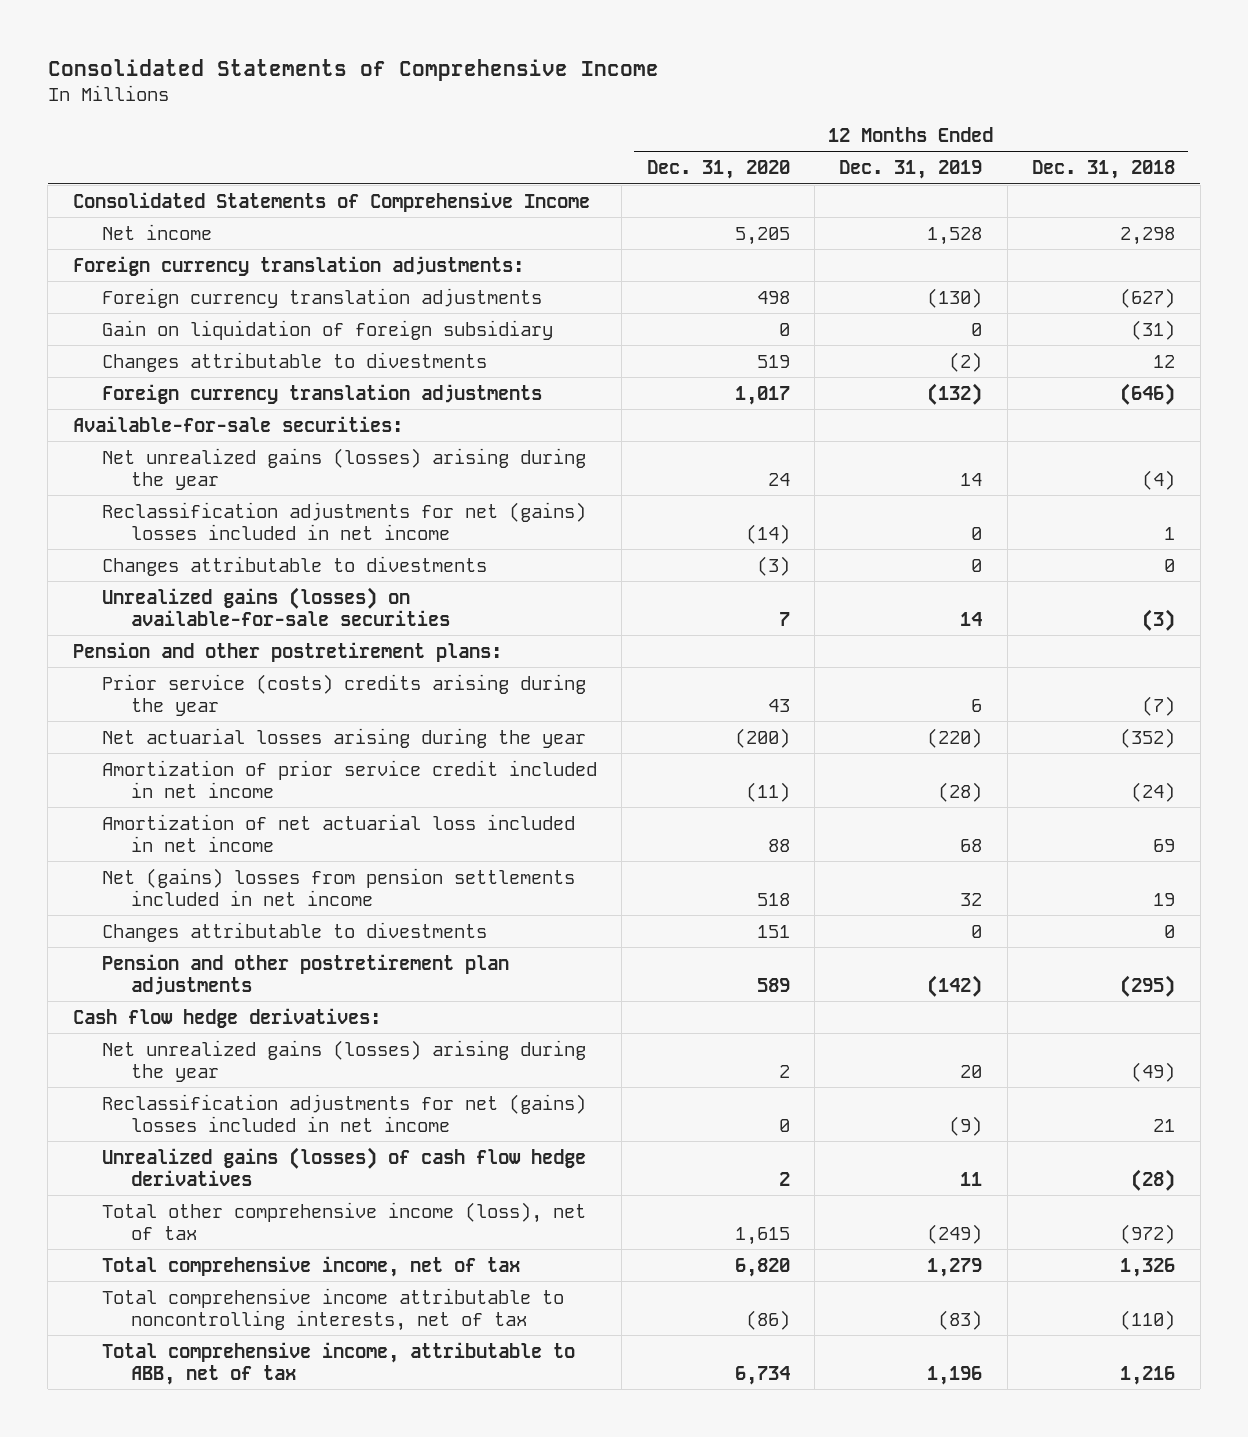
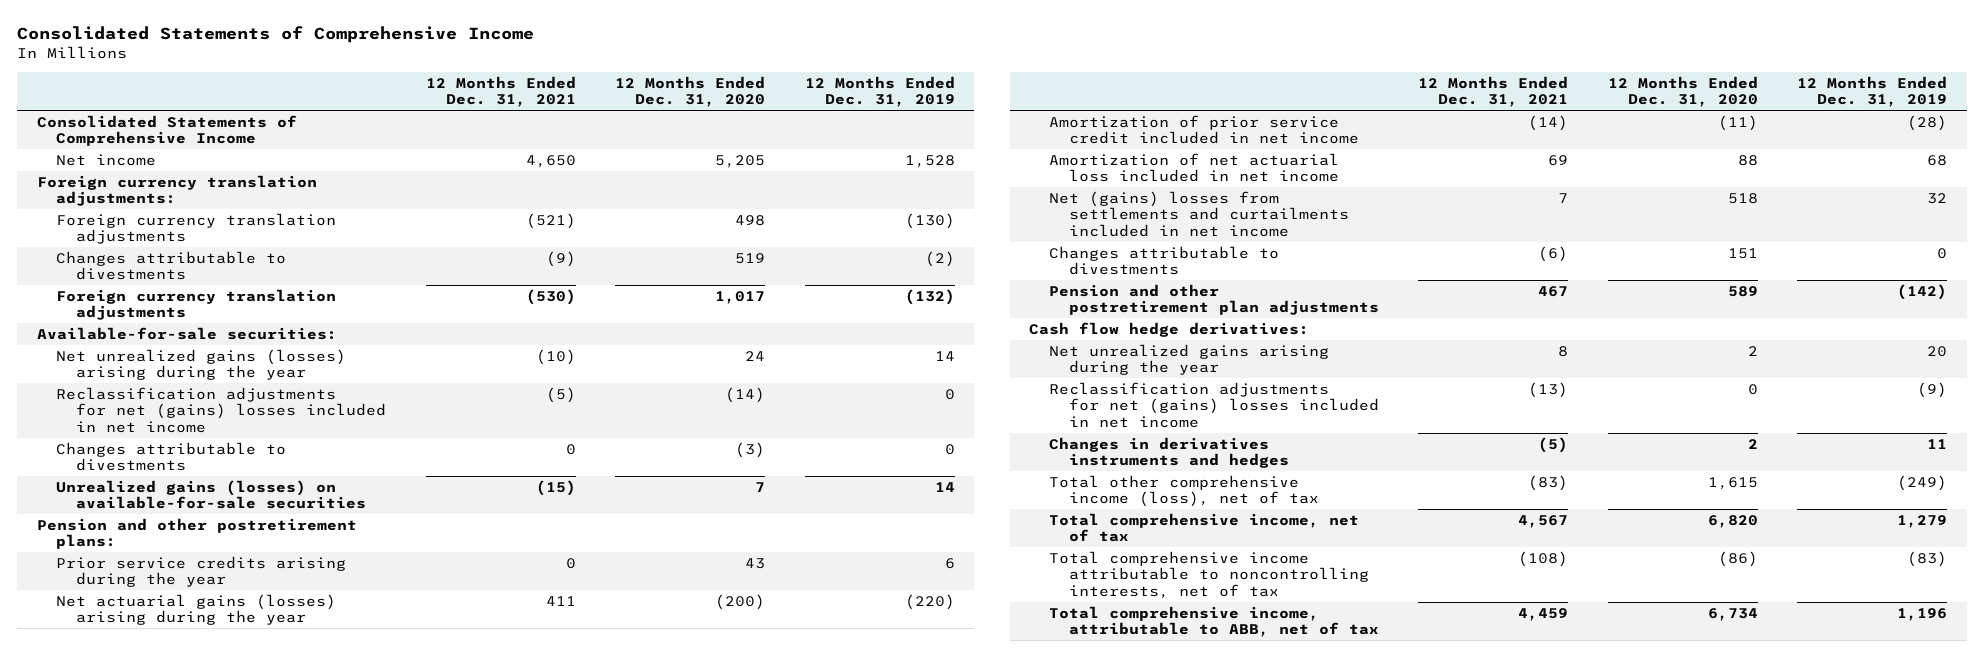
[1032,160,1176,180] Dec. 31, 2018 -> none
none -> [425,75,576,108] 12 Months Ended Dec. 31, 2021
[101,319,553,340] Gain on liquidation of foreign subsidiary -> none
[101,673,586,716] Prior service (costs) credits arising during the year -> [56,555,347,588] Prior service credits arising during the year
[101,727,586,748] Net actuarial losses arising during the year -> [56,593,337,626] Net actuarial gains (losses) arising during the year
[101,867,575,906] Net (gains) losses from pension settlements included in net income -> [1048,190,1349,237] Net (gains) losses from settlements and curtailments included in net income
[101,1039,586,1082] Net unrealized gains (losses) arising during the year -> [1048,343,1329,376] Net unrealized gains arising during the year
[101,1146,586,1186] Unrealized gains (losses) of cash flow hedge derivatives -> [1048,436,1289,469] Changes in derivatives instruments and hedges

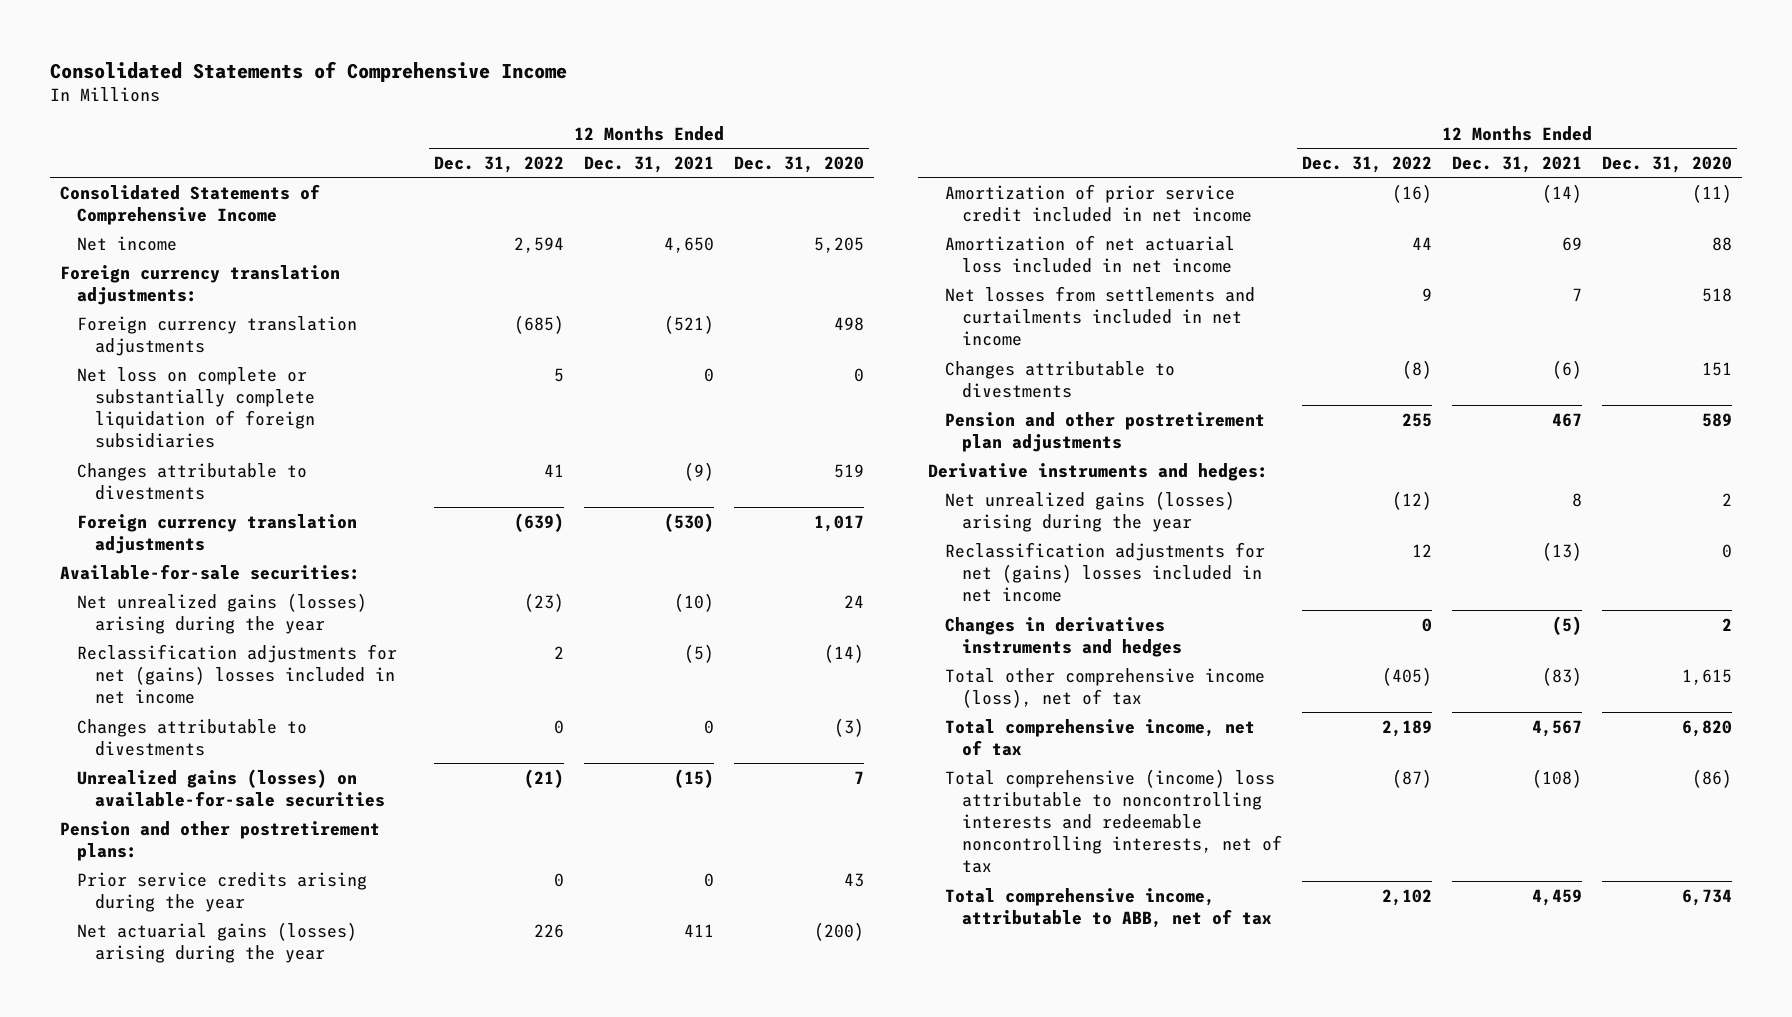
[804,75,955,108] 12 Months Ended Dec. 31, 2019 -> none
none -> [434,155,565,173] Dec. 31, 2022
none -> [77,366,315,449] Net loss on complete or substantially complete liquidation of foreign subsidiaries
[1048,190,1349,237] Net (gains) losses from settlements and curtailments included in net income -> [945,285,1256,347] Net losses from settlements and curtailments included in net income
[1029,321,1310,337] Cash flow hedge derivatives: -> [928,462,1269,481] Derivative instruments and hedges:
[1048,343,1329,376] Net unrealized gains arising during the year -> [945,490,1236,532] Net unrealized gains (losses) arising during the year
[1048,550,1369,599] Total comprehensive income attributable to noncontrolling interests, net of tax -> [945,768,1283,874] Total comprehensive (income) loss attributable to noncontrolling interests and redeemable noncontrolling interests, net of tax

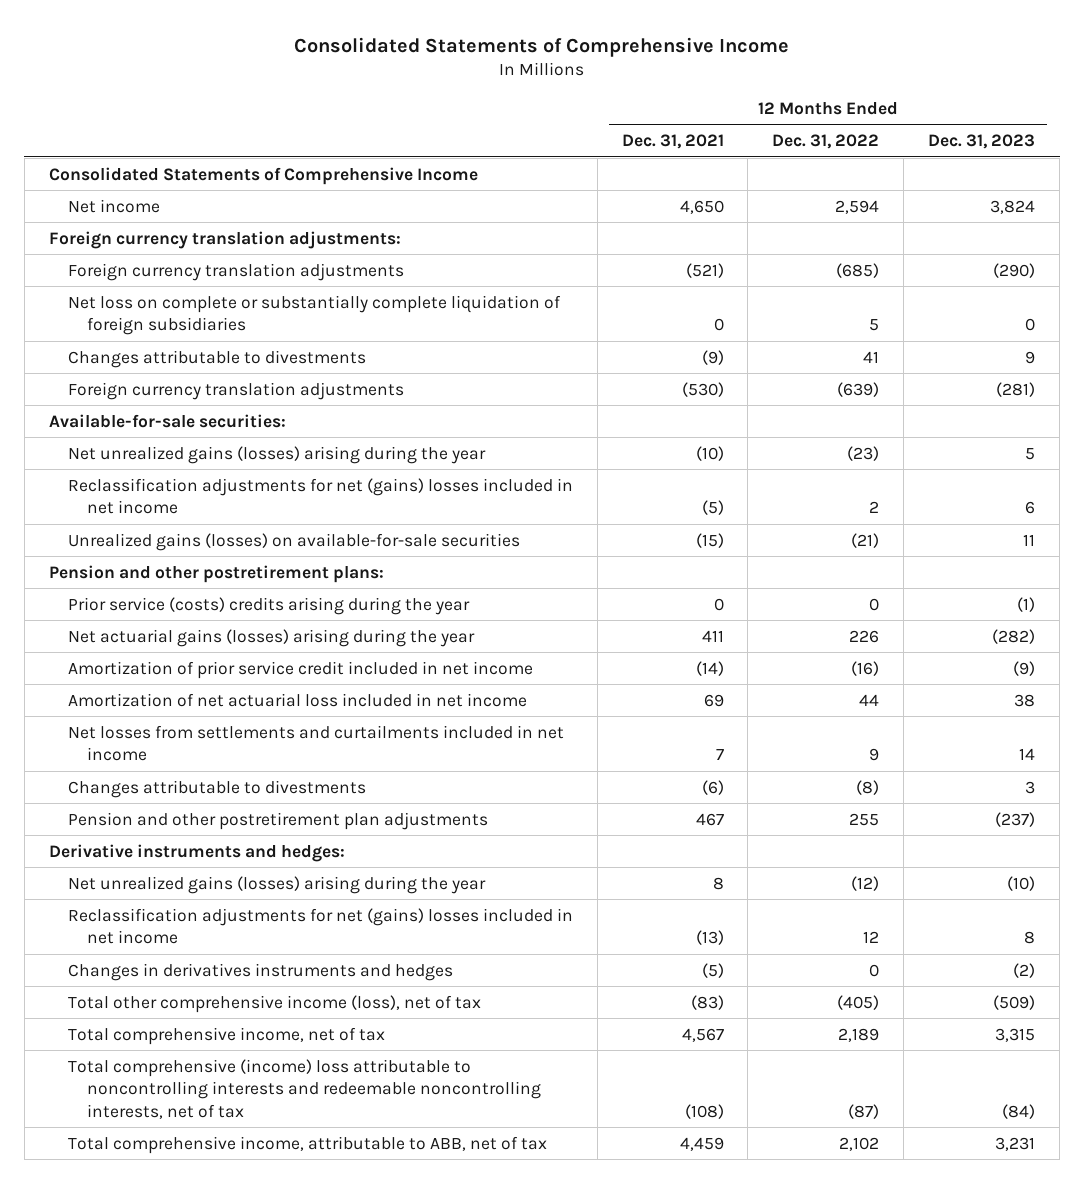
[734,155,865,173] Dec. 31, 2020 -> none
none -> [928,134,1036,150] Dec. 31, 2023
[77,718,308,756] Changes attributable to divestments -> none
[77,871,368,912] Prior service credits arising during the year -> [67,596,470,615] Prior service (costs) credits arising during the year

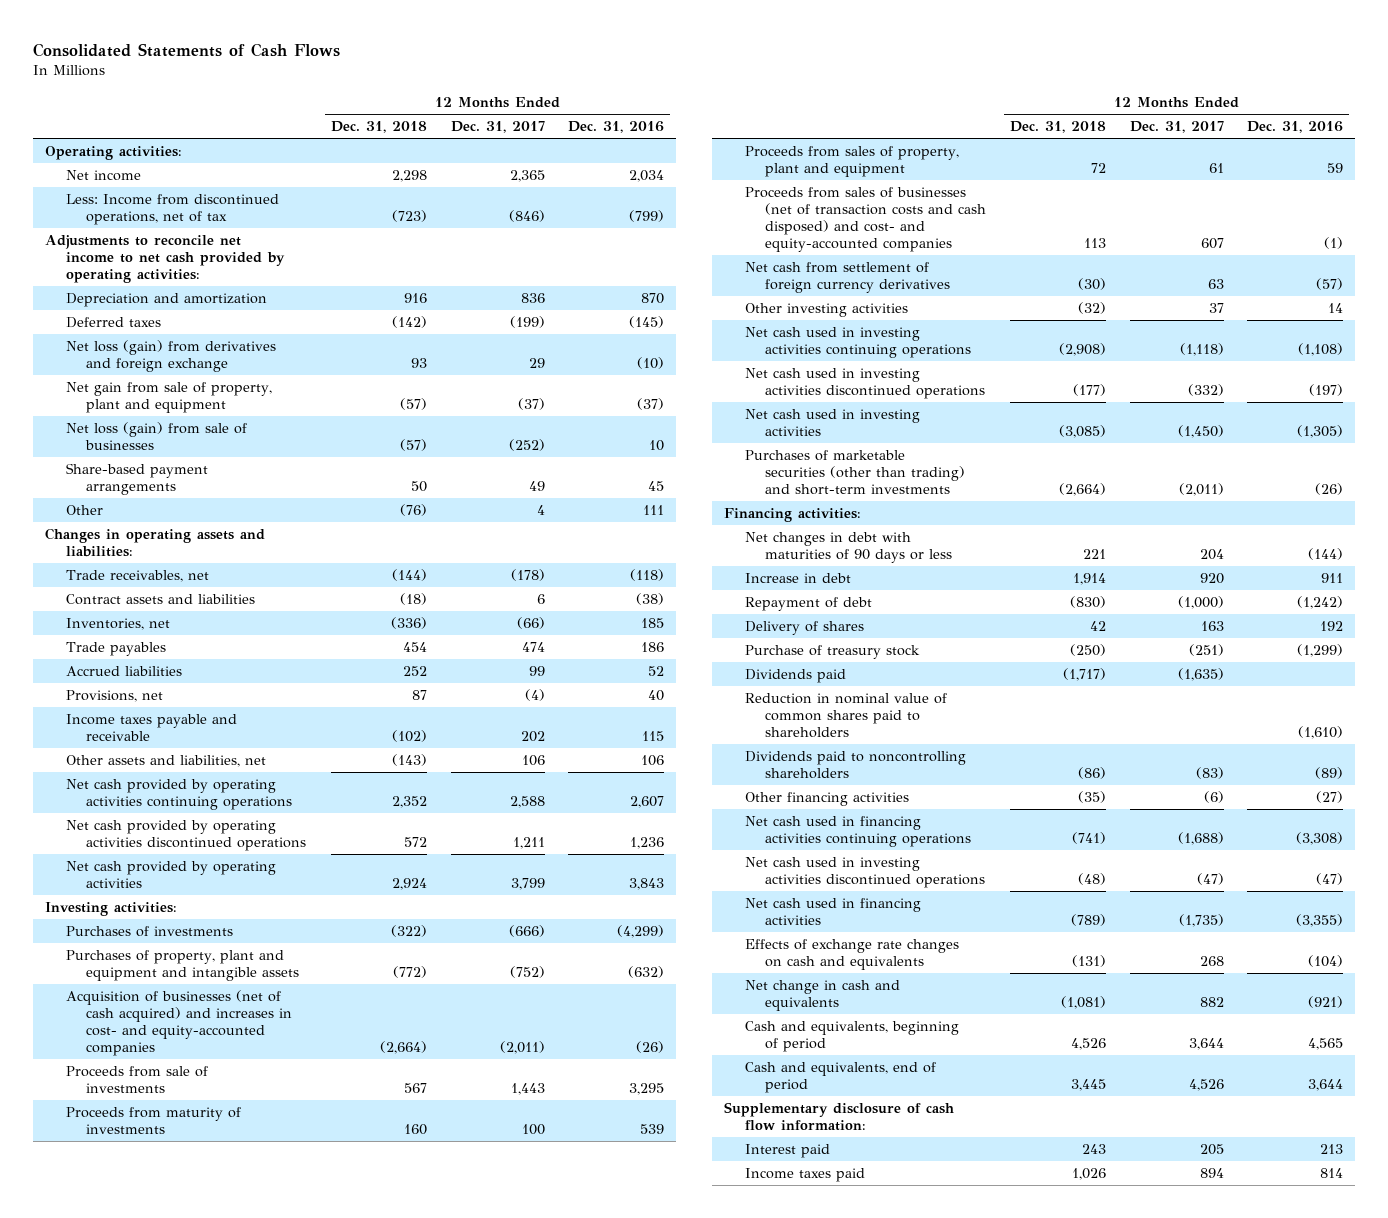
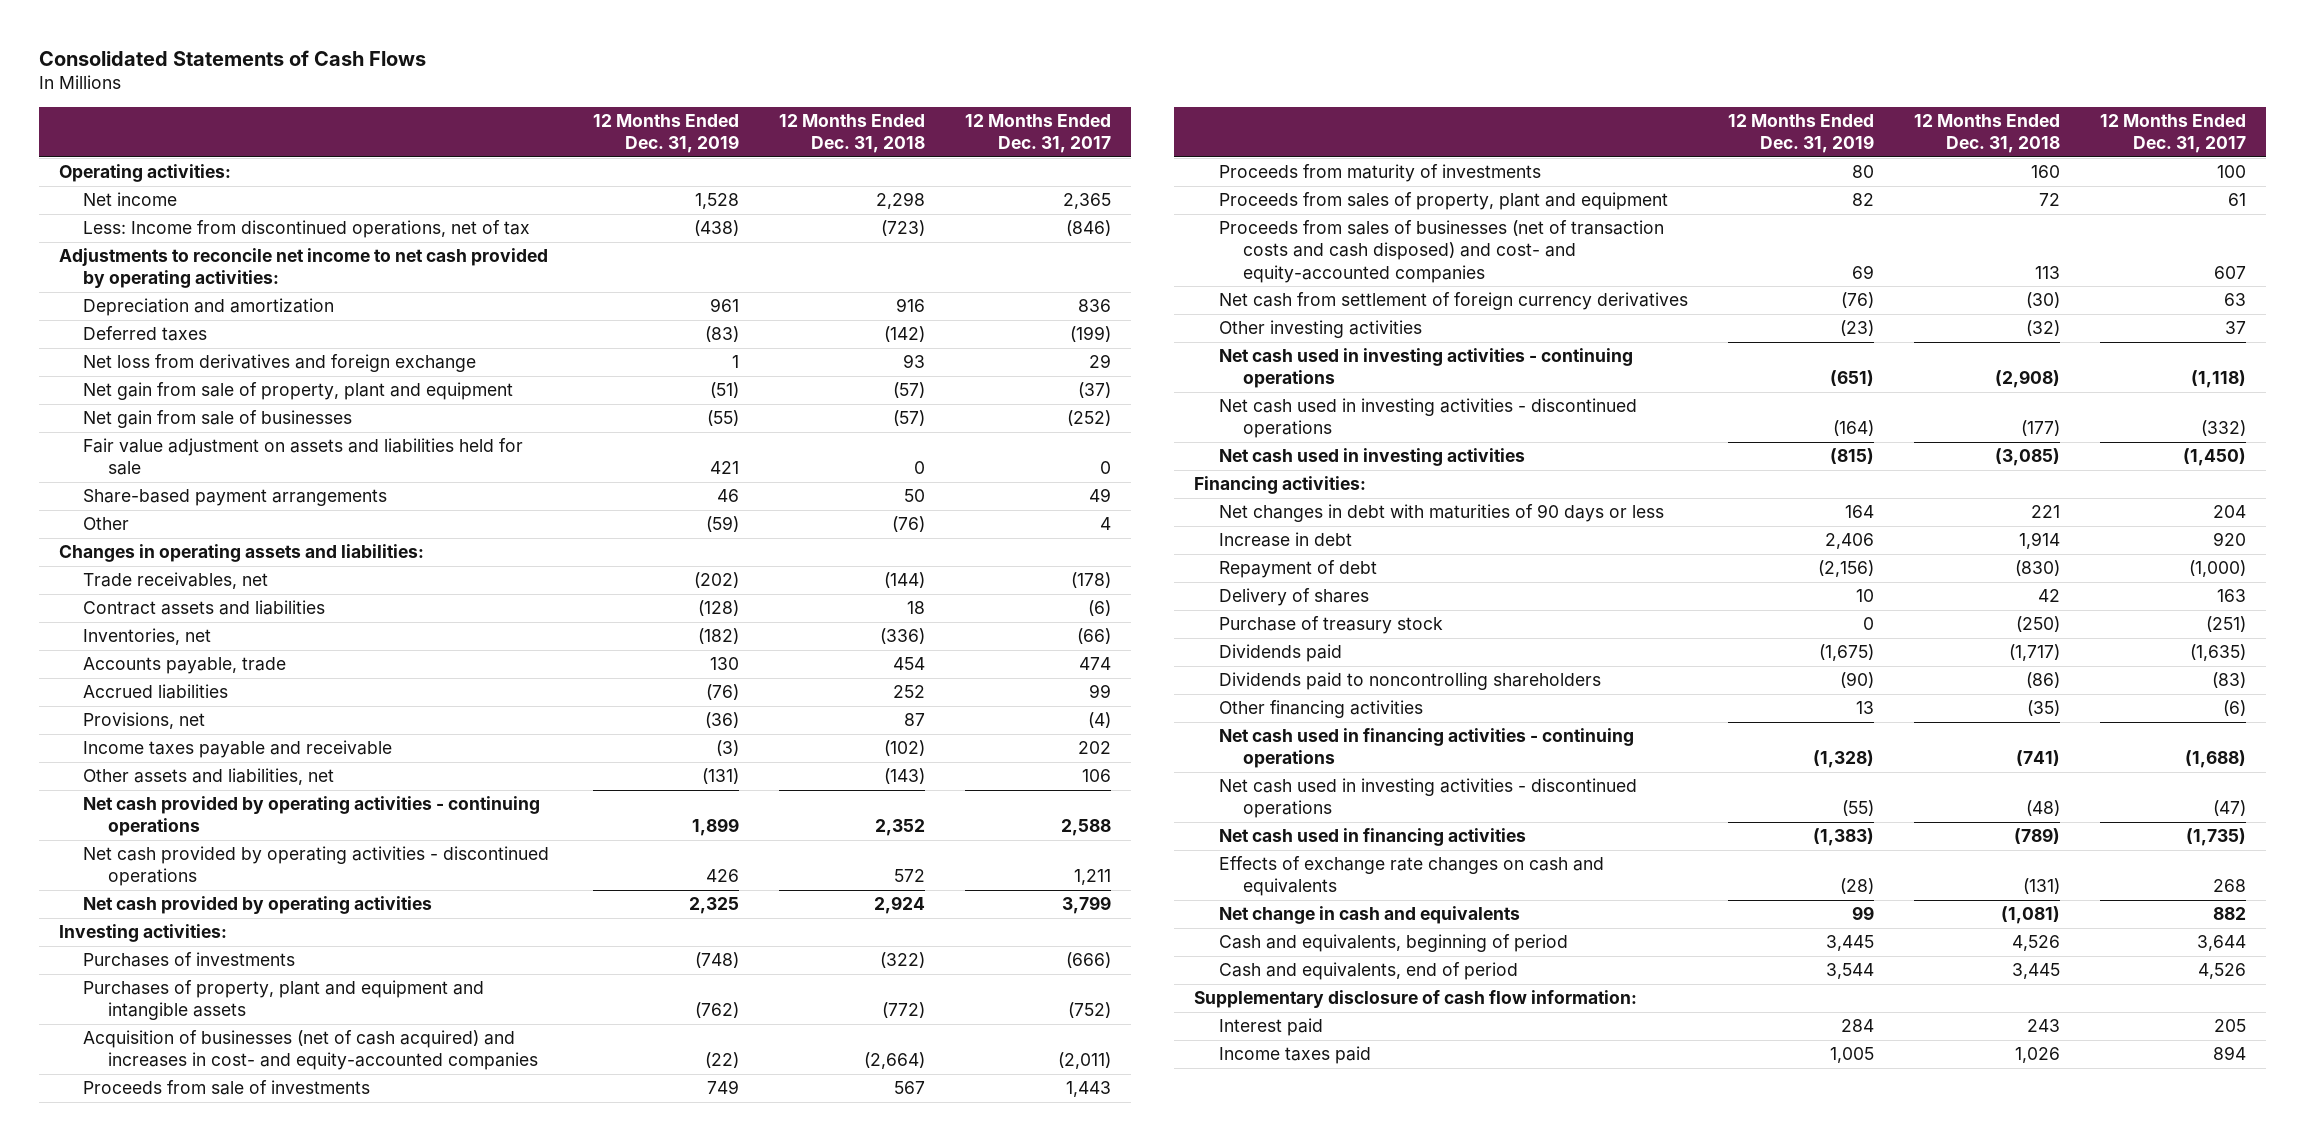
[568,121,665,134] Dec. 31, 2016 -> none
none -> [592,114,739,154] 12 Months Ended Dec. 31, 2019
[65,340,276,373] Net loss (gain) from derivatives and foreign exchange -> [83,354,477,373] Net loss from derivatives and foreign exchange
[65,422,247,451] Net loss (gain) from sale of businesses -> [83,410,353,429] Net gain from sale of businesses
none -> [83,438,524,476] Fair value adjustment on assets and liabilities held for sale
[399,593,427,606] (18) -> [906,601,925,615] 18
[536,594,545,605] 6 -> [1087,600,1111,617] (6)
[65,642,166,657] Trade payables -> [83,657,287,675] Accounts payable, trade
[65,779,293,811] Net cash provided by operating activities continuing operations -> [83,796,541,837] Net cash provided by operating activities - continuing operations
[65,820,307,852] Net cash provided by operating activities discontinued operations -> [83,846,550,887] Net cash provided by operating activities - discontinued operations
[744,327,972,359] Net cash used in investing activities continuing operations -> [1218,348,1633,389] Net cash used in investing activities - continuing operations
[744,368,986,400] Net cash used in investing activities discontinued operations -> [1218,398,1637,439] Net cash used in investing activities - discontinued operations
[744,450,966,495] Purchases of marketable securities (other than trading) and short-term investments -> none
[744,693,947,738] Reduction in nominal value of common shares paid to shareholders -> none
[744,816,972,848] Net cash used in financing activities continuing operations -> [1218,728,1634,769] Net cash used in financing activities - continuing operations
[744,857,986,889] Net cash used in investing activities discontinued operations -> [1218,778,1637,819] Net cash used in investing activities - discontinued operations

